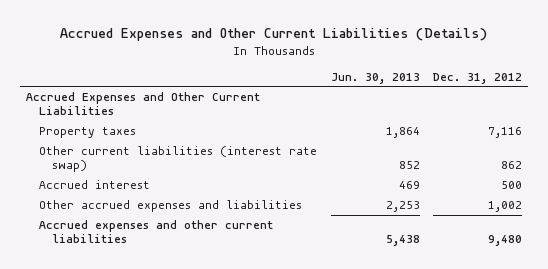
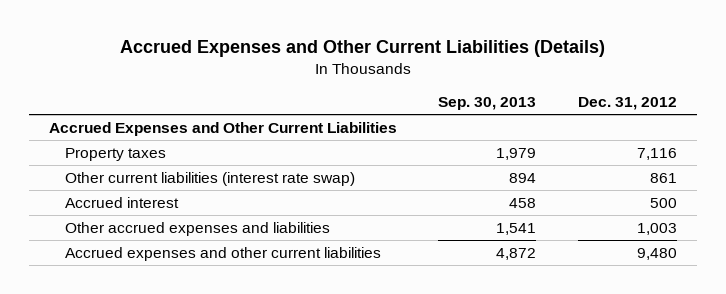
[330,72,420,84] Jun. 30, 2013 -> none
none -> [438,97,537,111] Sep. 30, 2013
[500,160,522,169] 862 -> [649,172,677,183] 861
[487,200,522,212] 1,002 -> [636,222,677,235] 1,003

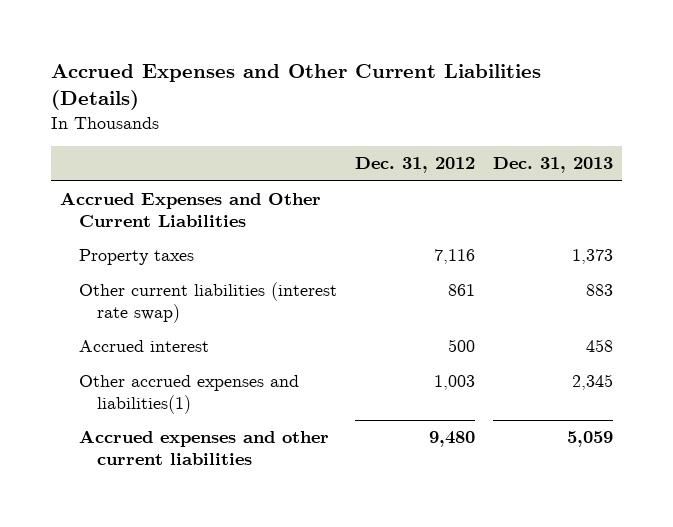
[438,97,537,111] Sep. 30, 2013 -> none
none -> [493,157,614,174] Dec. 31, 2013
[65,221,331,236] Other accrued expenses and liabilities -> [78,375,299,415] Other accrued expenses and liabilities(1)

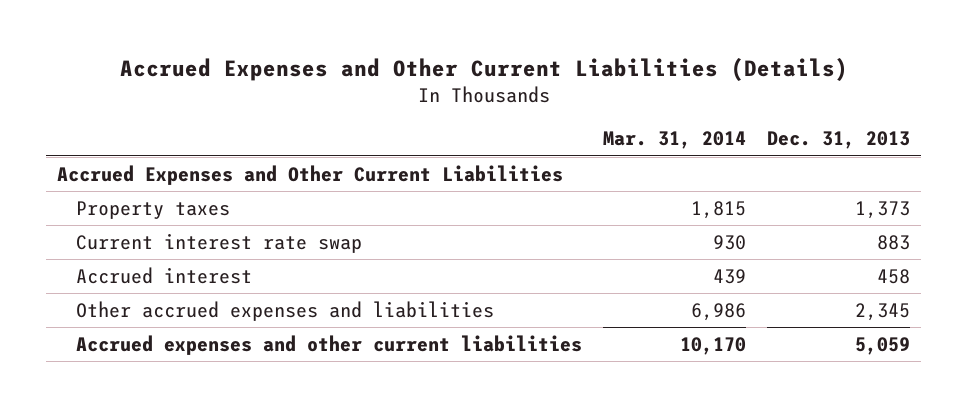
[354,157,475,174] Dec. 31, 2012 -> none
none -> [602,131,746,150] Mar. 31, 2014
[78,282,337,324] Other current liabilities (interest rate swap) -> [75,232,362,253] Current interest rate swap
[78,375,299,415] Other accrued expenses and liabilities(1) -> [75,300,494,321] Other accrued expenses and liabilities

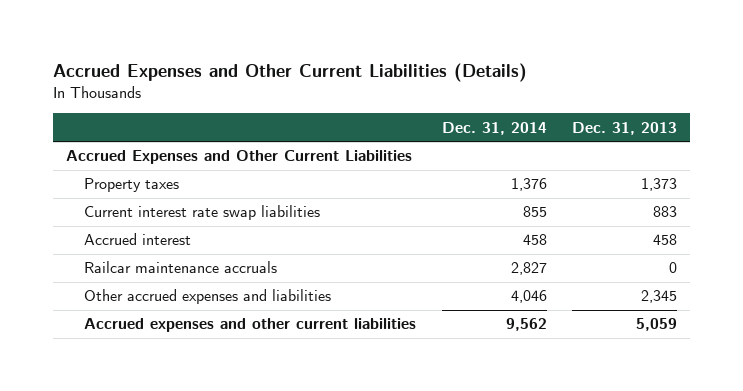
[602,131,746,150] Mar. 31, 2014 -> none
none -> [441,121,547,135] Dec. 31, 2014
[75,232,362,253] Current interest rate swap -> [84,205,321,221] Current interest rate swap liabilities
none -> [84,261,278,274] Railcar maintenance accruals

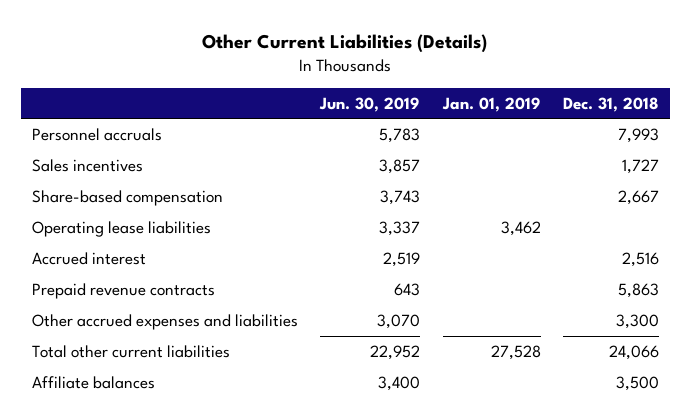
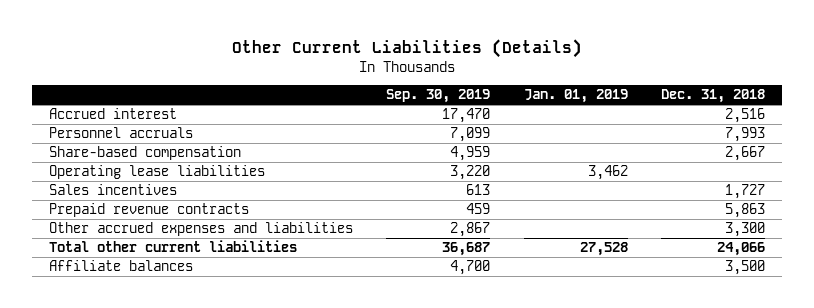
[319,96,421,112] Jun. 30, 2019 -> none
none -> [386,89,491,104] Sep. 30, 2019
[32,251,147,265] Accrued interest -> [49,108,178,120] Accrued interest
[32,158,144,172] Sales incentives -> [49,184,178,196] Sales incentives

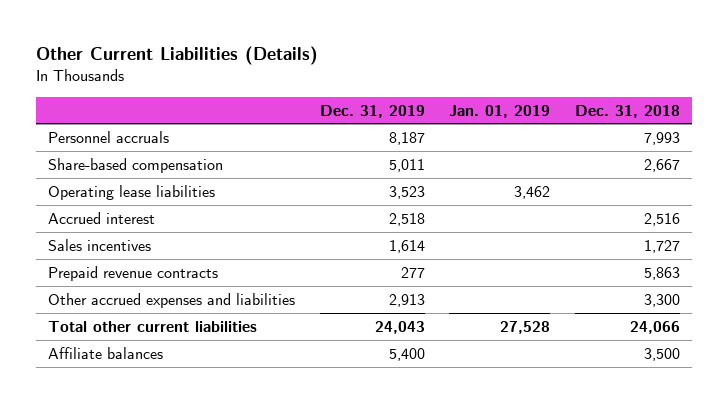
[386,89,491,104] Sep. 30, 2019 -> none
none -> [319,104,425,118] Dec. 31, 2019
[49,108,178,120] Accrued interest -> [48,211,156,224] Accrued interest

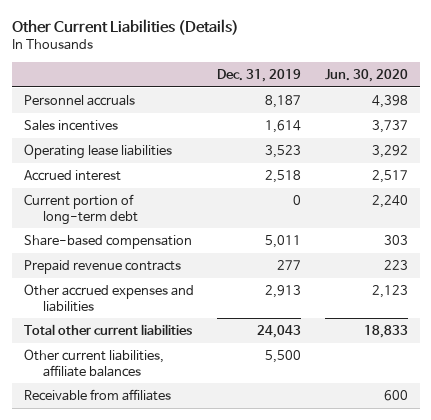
[449,104,551,118] Jan. 01, 2019 -> none
[574,104,680,118] Dec. 31, 2018 -> none
none -> [324,69,408,83] Jun. 30, 2020
[48,238,152,251] Sales incentives -> [23,119,118,131] Sales incentives
none -> [23,193,139,225] Current portion of long-term debt
[48,157,224,173] Share-based compensation -> [23,234,192,249] Share-based compensation
[48,346,164,359] Affiliate balances -> [23,348,164,377] Other current liabilities, affiliate balances
[388,347,425,361] 5,400 -> [265,349,302,363] 5,500
none -> [23,388,171,401] Receivable from affiliates

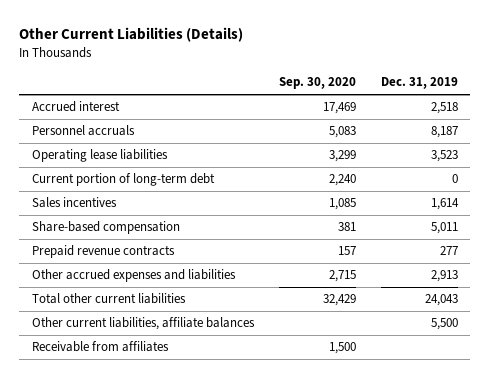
[324,69,408,83] Jun. 30, 2020 -> none
none -> [278,77,356,90] Sep. 30, 2020
[23,169,121,181] Accrued interest -> [31,101,120,113] Accrued interest
[23,119,118,131] Sales incentives -> [31,197,117,209] Sales incentives

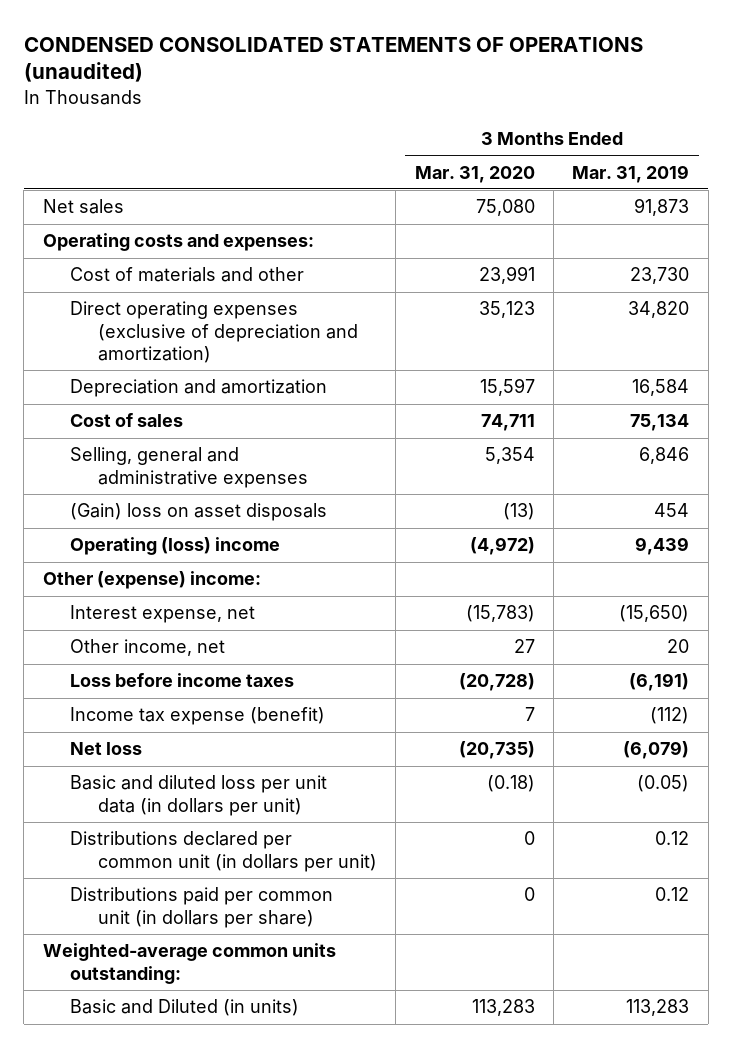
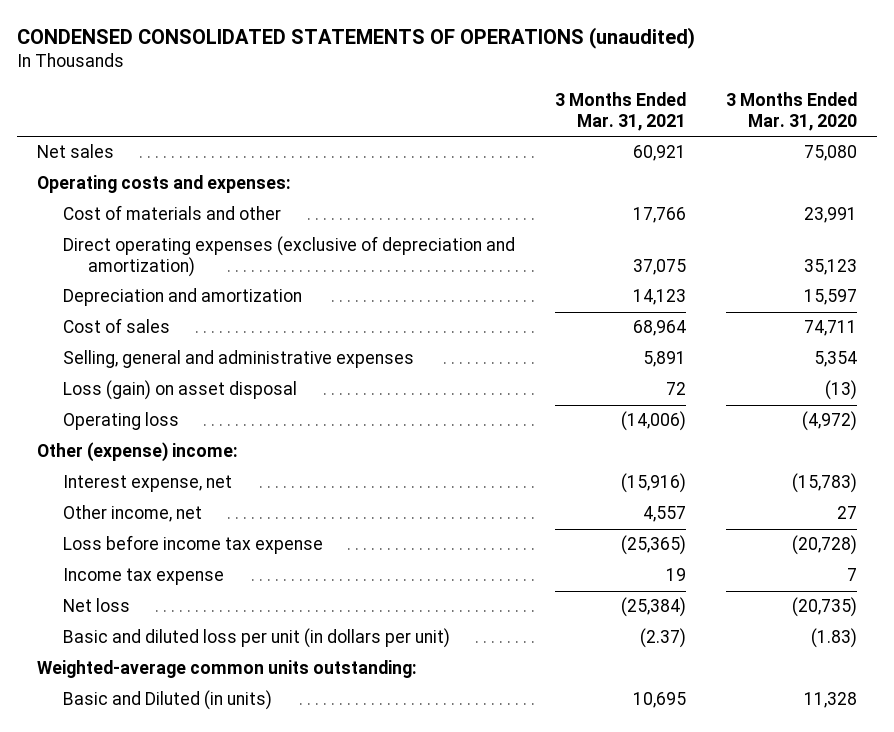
[572,164,690,183] Mar. 31, 2019 -> none
none -> [554,92,686,132] 3 Months Ended Mar. 31, 2021
[70,503,328,522] (Gain) loss on asset disposals -> [62,380,297,401] Loss (gain) on asset disposal
[70,537,281,556] Operating (loss) income -> [62,412,179,431] Operating loss
[70,673,295,688] Loss before income taxes -> [62,535,323,555] Loss before income tax expense
[70,707,326,726] Income tax expense (benefit) -> [62,568,224,586] Income tax expense
[70,831,377,872] Distributions declared per common unit (in dollars per unit) -> none
[70,887,334,928] Distributions paid per common unit (in dollars per share) -> none
[70,775,328,816] Basic and diluted loss per unit data (in dollars per unit) -> [62,628,450,649] Basic and diluted loss per unit (in dollars per unit)
[486,775,535,793] (0.18) -> [810,628,857,649] (1.83)
[471,999,535,1017] 113,283 -> [803,692,857,709] 11,328

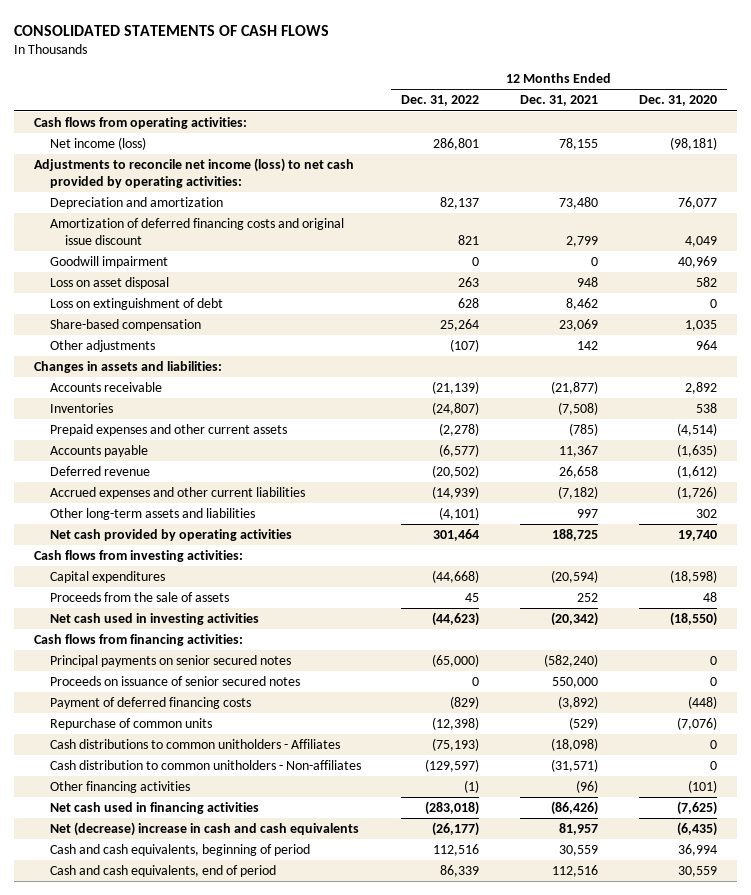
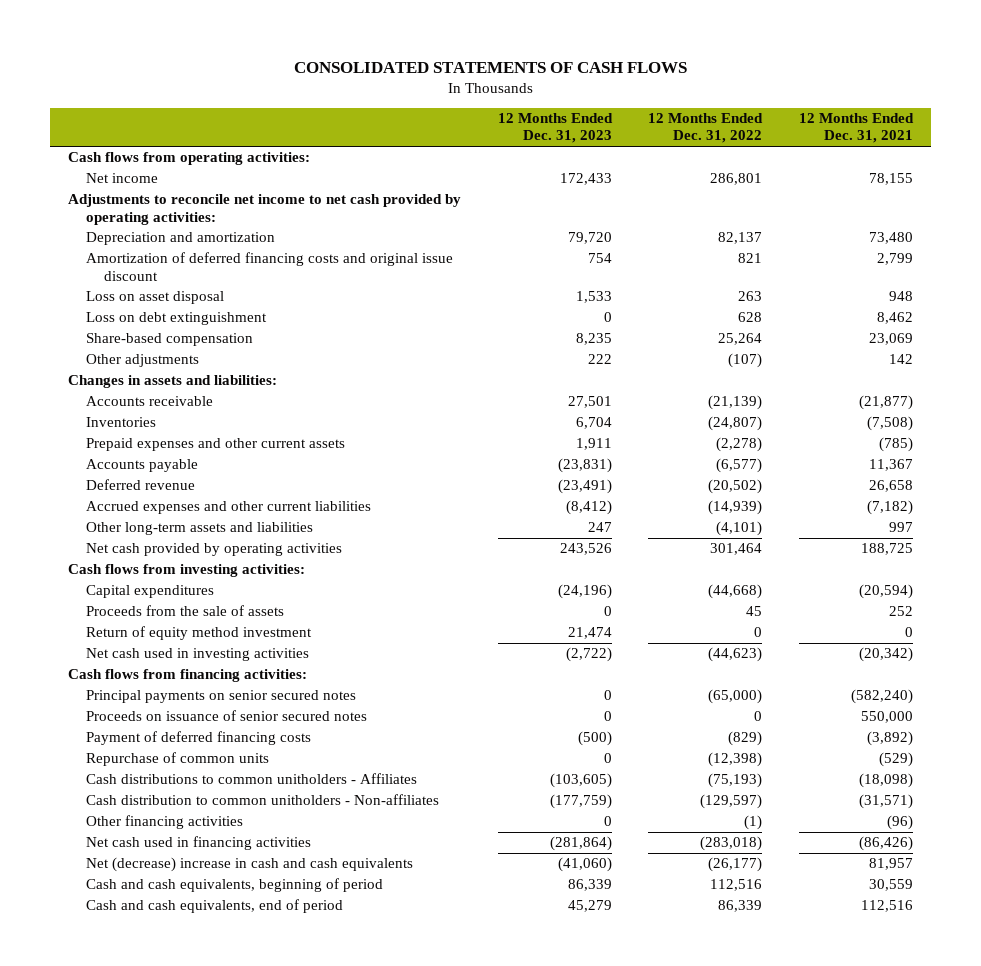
[638,95,717,107] Dec. 31, 2020 -> none
none -> [497,113,613,144] 12 Months Ended Dec. 31, 2023
[49,137,146,151] Net income (loss) -> [85,173,158,184] Net income
[34,158,355,189] Adjustments to reconcile net income (loss) to net cash provided by operating activities: -> [68,194,462,225] Adjustments to reconcile net income to net cash provided by operating activities:
[49,256,168,269] Goodwill impairment -> none
[49,298,223,311] Loss on extinguishment of debt -> [85,312,267,326] Loss on debt extinguishment
none -> [85,626,312,641] Return of equity method investment

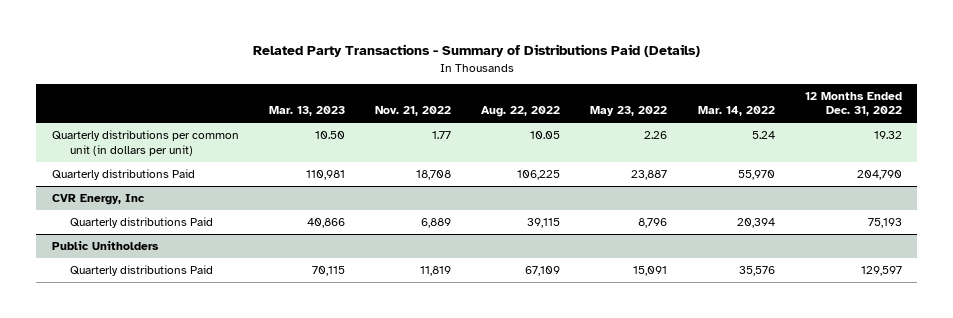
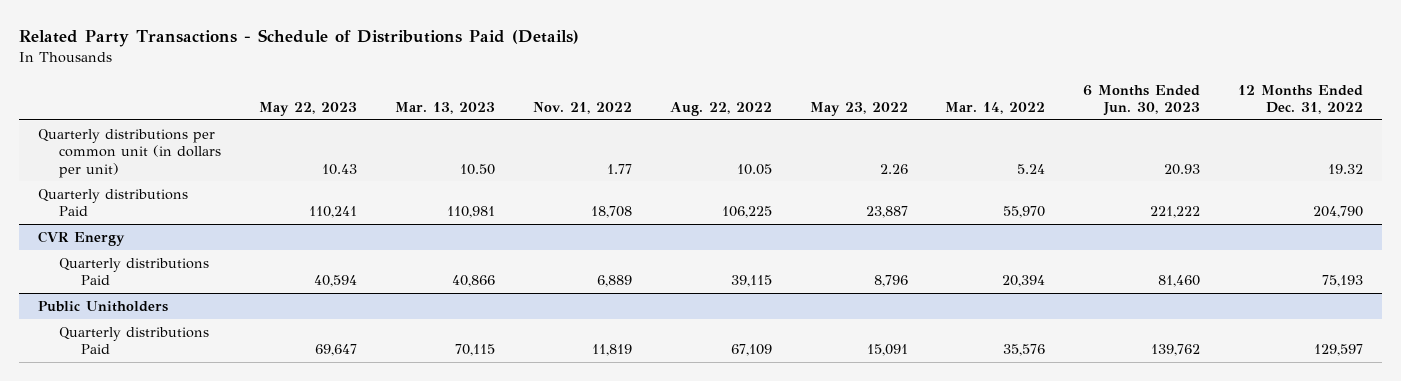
[252,44,700,58] Related Party Transactions - Summary of Distributions Paid (Details) -> [18,28,579,47] Related Party Transactions - Schedule of Distributions Paid (Details)
none -> [259,101,358,116] May 22, 2023
none -> [1083,84,1201,116] 6 Months Ended Jun. 30, 2023
[51,194,145,206] CVR Energy, Inc -> [37,231,125,247] CVR Energy

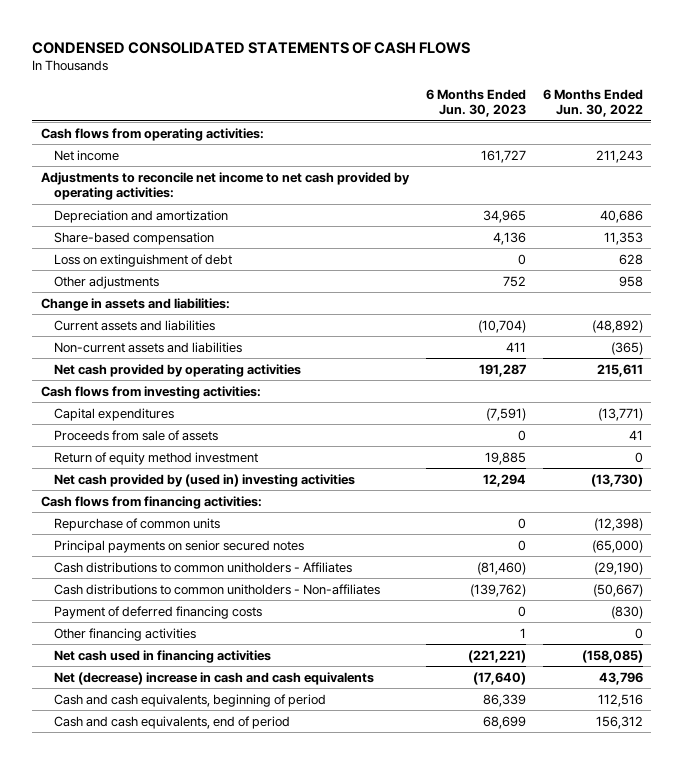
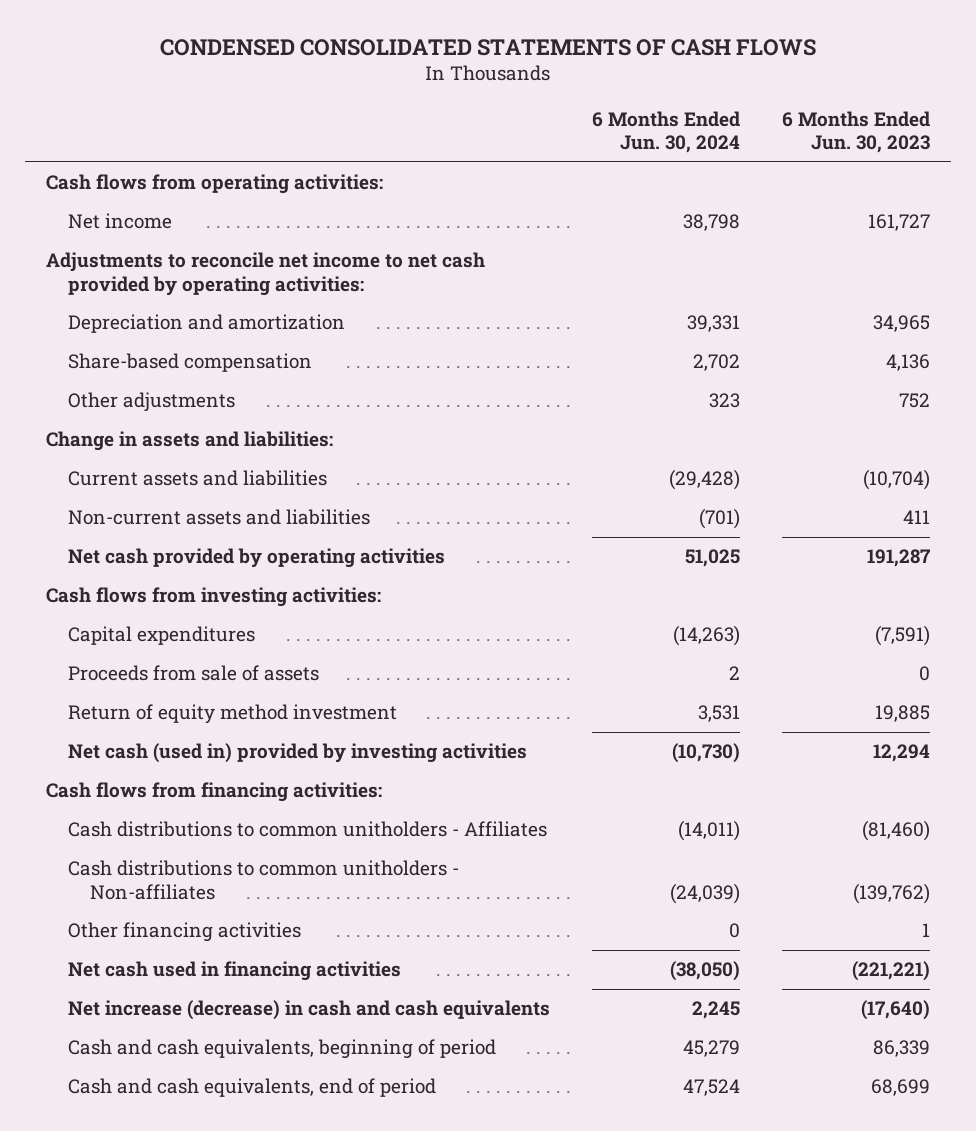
[542,88,643,118] 6 Months Ended Jun. 30, 2022 -> none
none -> [591,110,740,154] 6 Months Ended Jun. 30, 2024
[53,253,232,267] Loss on extinguishment of debt -> none
[53,473,355,487] Net cash provided by (used in) investing activities -> [67,743,527,764] Net cash (used in) provided by investing activities
[53,517,220,531] Repurchase of common units -> none
[53,539,304,553] Principal payments on senior secured notes -> none
[53,605,262,619] Payment of deferred financing costs -> none
[53,671,374,685] Net (decrease) increase in cash and cash equivalents -> [67,1000,550,1021] Net increase (decrease) in cash and cash equivalents

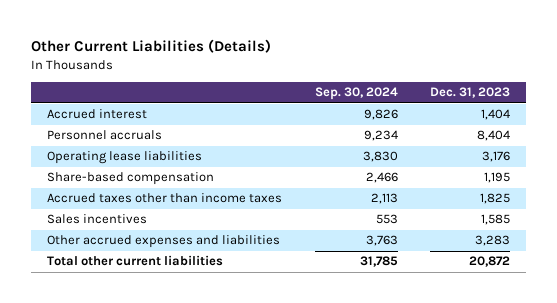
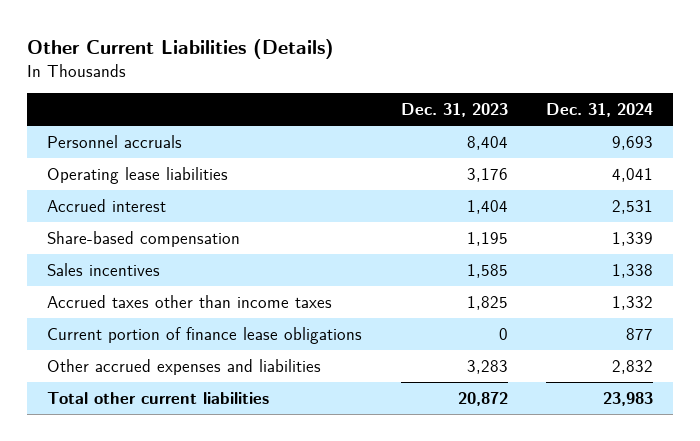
[314,87,398,101] Sep. 30, 2024 -> none
none -> [546,103,654,118] Dec. 31, 2024
[47,109,148,120] Accrued interest -> [46,198,166,212] Accrued interest
[47,193,283,204] Accrued taxes other than income taxes -> [46,294,332,308] Accrued taxes other than income taxes
none -> [46,326,362,344] Current portion of finance lease obligations

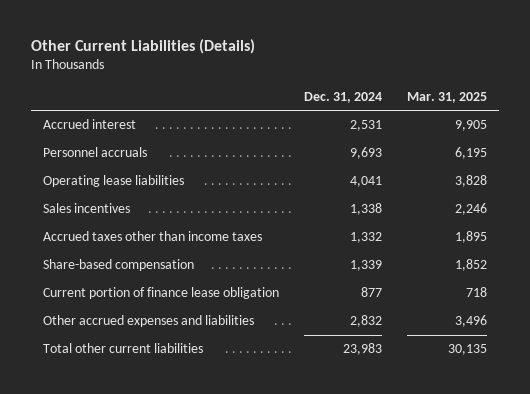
[400,103,508,118] Dec. 31, 2023 -> none
none -> [406,91,487,103] Mar. 31, 2025
[46,198,166,212] Accrued interest -> [43,119,137,130] Accrued interest
[46,230,240,247] Share-based compensation -> [43,259,195,272] Share-based compensation
[46,326,362,344] Current portion of finance lease obligations -> [43,287,280,300] Current portion of finance lease obligation

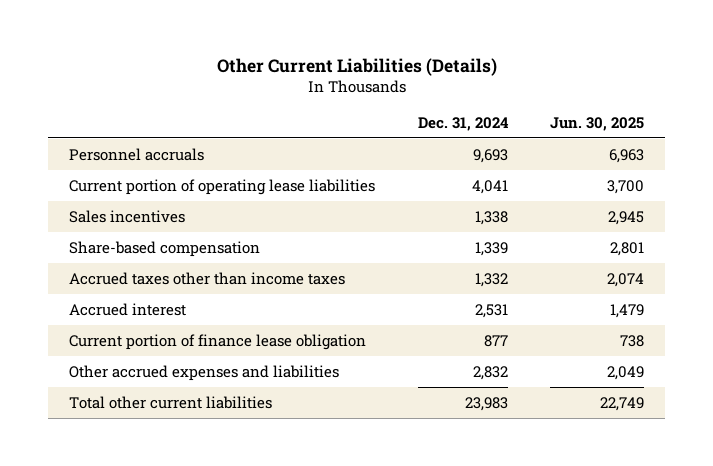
[406,91,487,103] Mar. 31, 2025 -> none
none -> [549,116,644,131] Jun. 30, 2025
[43,175,185,188] Operating lease liabilities -> [69,178,376,195] Current portion of operating lease liabilities
[43,231,263,242] Accrued taxes other than income taxes -> [69,271,346,285] Accrued taxes other than income taxes
[43,119,137,130] Accrued interest -> [69,302,187,316] Accrued interest

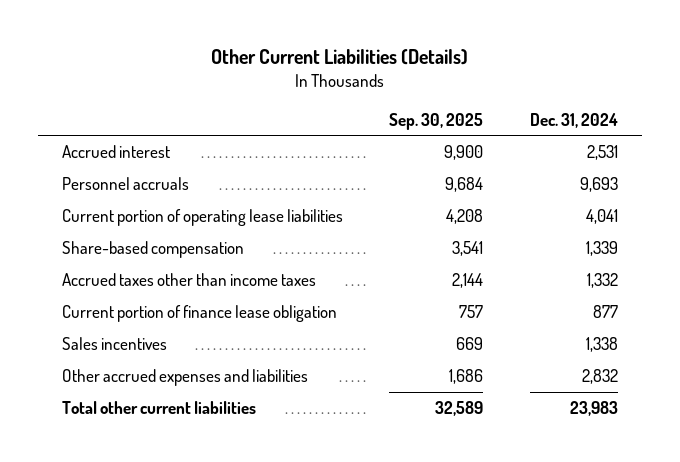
[549,116,644,131] Jun. 30, 2025 -> none
none -> [389,112,484,130] Sep. 30, 2025
[69,302,187,316] Accrued interest -> [61,144,170,158] Accrued interest
[69,209,186,223] Sales incentives -> [61,336,167,350] Sales incentives

